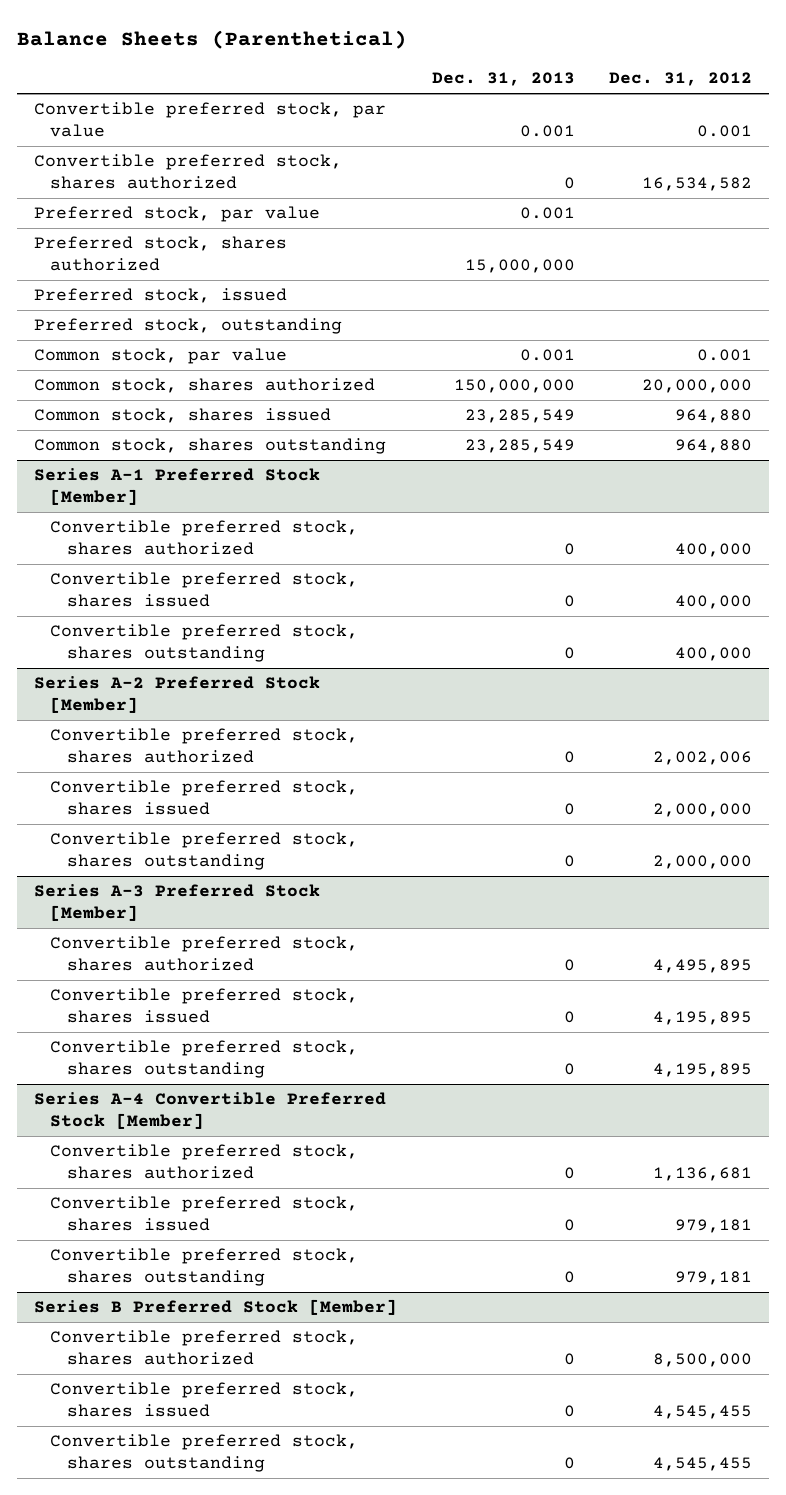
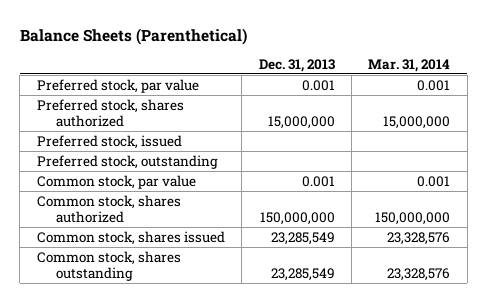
[609,72,753,87] Dec. 31, 2012 -> none
none -> [368,58,451,72] Mar. 31, 2014
[33,102,386,138] Convertible preferred stock, par value -> none
[33,154,342,190] Convertible preferred stock, shares authorized -> none
[33,468,320,506] Series A-1 Preferred Stock [Member] -> none
[50,520,359,556] Convertible preferred stock, shares authorized -> none
[50,572,359,608] Convertible preferred stock, shares issued -> none
[50,624,359,663] Convertible preferred stock, shares outstanding -> none
[33,676,320,714] Series A-2 Preferred Stock [Member] -> none
[50,728,359,764] Convertible preferred stock, shares authorized -> none
[50,780,359,816] Convertible preferred stock, shares issued -> none
[50,832,359,871] Convertible preferred stock, shares outstanding -> none
[33,884,320,922] Series A-3 Preferred Stock [Member] -> none
[50,936,359,972] Convertible preferred stock, shares authorized -> none
[50,988,359,1024] Convertible preferred stock, shares issued -> none
[50,1040,359,1079] Convertible preferred stock, shares outstanding -> none
[33,1092,386,1130] Series A-4 Convertible Preferred Stock [Member] -> none
[50,1144,359,1180] Convertible preferred stock, shares authorized -> none
[50,1196,359,1232] Convertible preferred stock, shares issued -> none
[50,1248,359,1287] Convertible preferred stock, shares outstanding -> none
[33,1299,397,1316] Series B Preferred Stock [Member] -> none
[50,1330,359,1366] Convertible preferred stock, shares authorized -> none
[50,1382,359,1418] Convertible preferred stock, shares issued -> none
[50,1434,359,1473] Convertible preferred stock, shares outstanding -> none

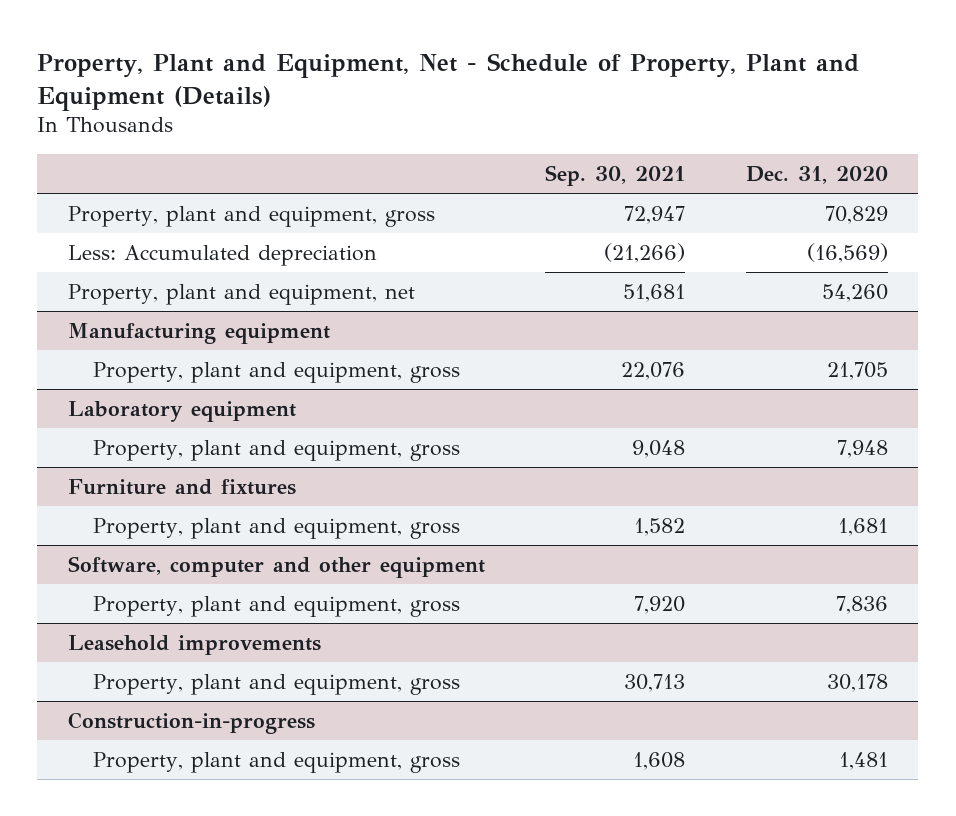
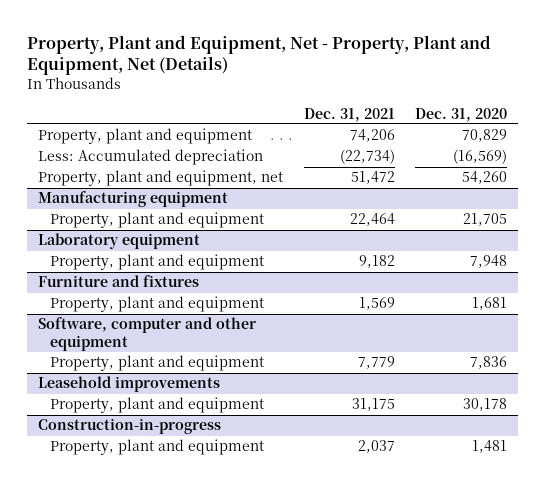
[37,52,860,111] Property, Plant and Equipment, Net - Schedule of Property, Plant and Equipment (Details) -> [27,34,492,76] Property, Plant and Equipment, Net - Property, Plant and Equipment, Net (Details)
[545,164,686,186] Sep. 30, 2021 -> none
none -> [303,107,395,122] Dec. 31, 2021
[67,206,435,228] Property, plant and equipment, gross -> [37,128,252,145] Property, plant and equipment
[92,362,460,384] Property, plant and equipment, gross -> [50,212,265,229] Property, plant and equipment
[92,440,460,462] Property, plant and equipment, gross -> [50,254,265,271] Property, plant and equipment
[92,518,460,540] Property, plant and equipment, gross -> [50,296,265,313] Property, plant and equipment
[92,596,460,618] Property, plant and equipment, gross -> [50,355,265,372] Property, plant and equipment
[92,674,460,696] Property, plant and equipment, gross -> [50,397,265,414] Property, plant and equipment
[92,752,460,774] Property, plant and equipment, gross -> [50,439,265,456] Property, plant and equipment

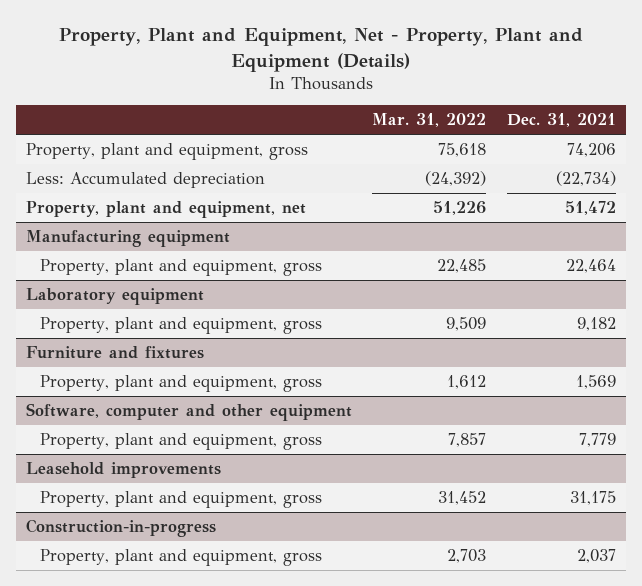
[27,34,492,76] Property, Plant and Equipment, Net - Property, Plant and Equipment, Net (Details) -> [58,28,583,72] Property, Plant and Equipment, Net - Property, Plant and Equipment (Details)
[415,107,508,122] Dec. 31, 2020 -> none
none -> [372,113,487,128] Mar. 31, 2022
[37,128,252,145] Property, plant and equipment -> [26,143,309,161] Property, plant and equipment, gross
[50,212,265,229] Property, plant and equipment -> [40,259,323,277] Property, plant and equipment, gross
[50,254,265,271] Property, plant and equipment -> [40,317,323,335] Property, plant and equipment, gross
[50,296,265,313] Property, plant and equipment -> [40,375,323,393] Property, plant and equipment, gross
[50,355,265,372] Property, plant and equipment -> [40,433,323,451] Property, plant and equipment, gross
[50,397,265,414] Property, plant and equipment -> [40,491,323,509] Property, plant and equipment, gross
[50,439,265,456] Property, plant and equipment -> [40,549,323,567] Property, plant and equipment, gross

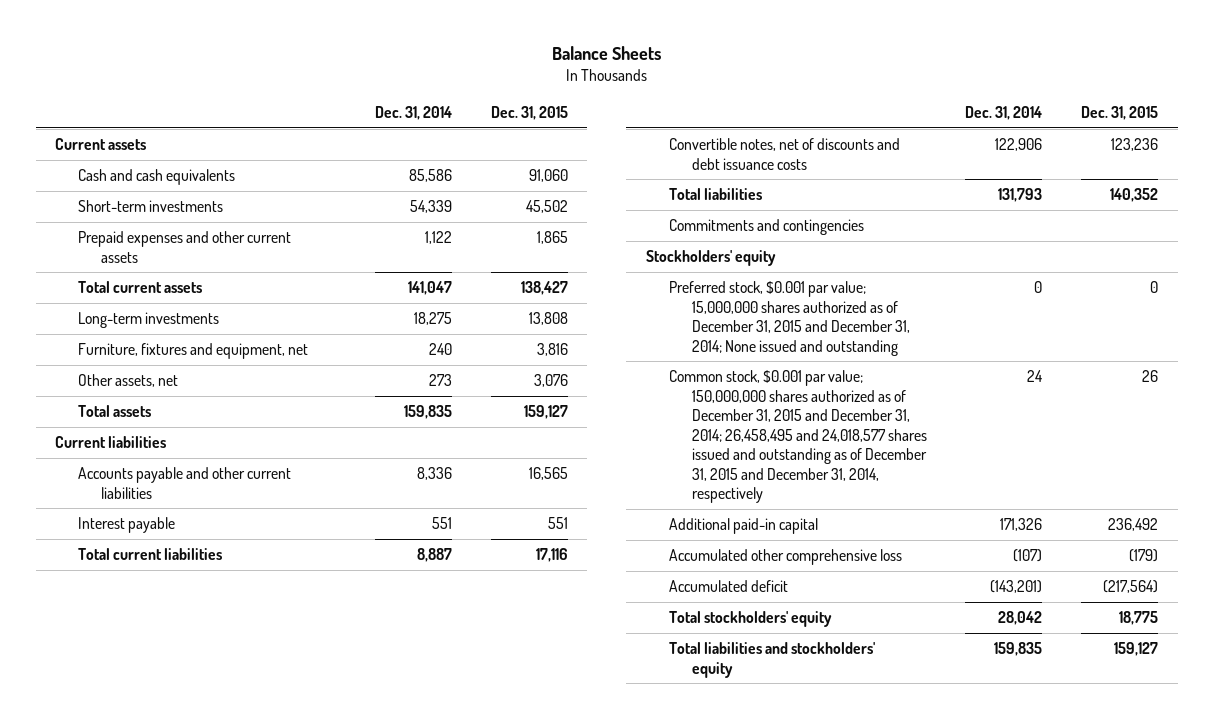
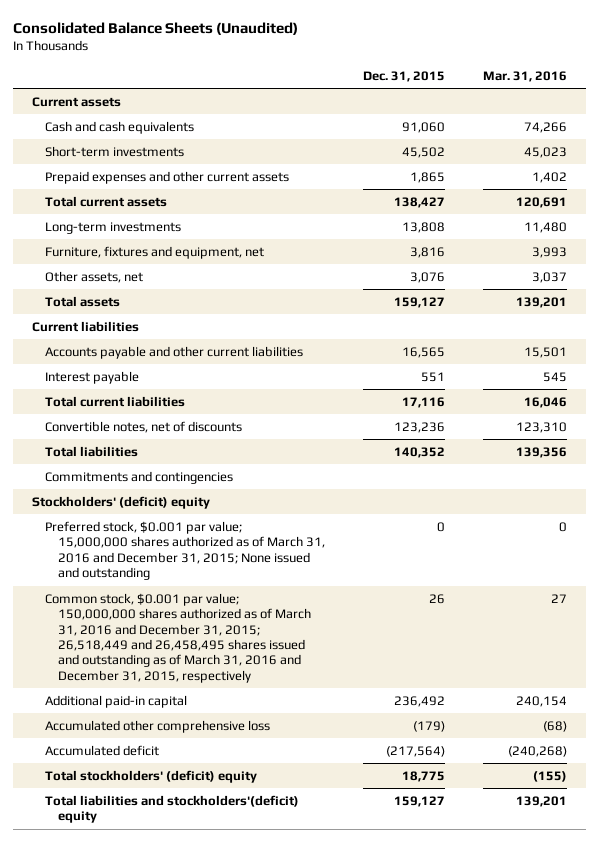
[551,45,661,60] Balance Sheets -> [12,21,298,35] Consolidated Balance Sheets (Unaudited)
[374,106,452,121] Dec. 31, 2014 -> none
none -> [483,70,568,82] Mar. 31, 2016
[668,138,900,170] Convertible notes, net of discounts and debt issuance costs -> [44,420,242,433] Convertible notes, net of discounts
[645,250,776,267] Stockholders' equity -> [31,495,210,509] Stockholders' (deficit) equity
[668,281,910,356] Preferred stock, $0.001 par value; 15,000,000 shares authorized as of December 31, 2015 and December 31, 2014; None issued and outstanding -> [44,520,325,581] Preferred stock, $0.001 par value; 15,000,000 shares authorized as of March 31, 2016 and December 31, 2015; None issued and outstanding
[668,370,927,504] Common stock, $0.001 par value; 150,000,000 shares authorized as of December 31, 2015 and December 31, 2014; 26,458,495 and 24,018,577 shares issued and outstanding as of December 31, 2015 and December 31, 2014, respectively -> [44,592,311,683] Common stock, $0.001 par value; 150,000,000 shares authorized as of March 31, 2016 and December 31, 2015; 26,518,449 and 26,458,495 shares issued and outstanding as of March 31, 2016 and December 31, 2015, respectively
[668,611,832,628] Total stockholders' equity -> [44,769,257,783] Total stockholders' (deficit) equity
[668,642,875,678] Total liabilities and stockholders' equity -> [44,794,299,824] Total liabilities and stockholders'(deficit) equity

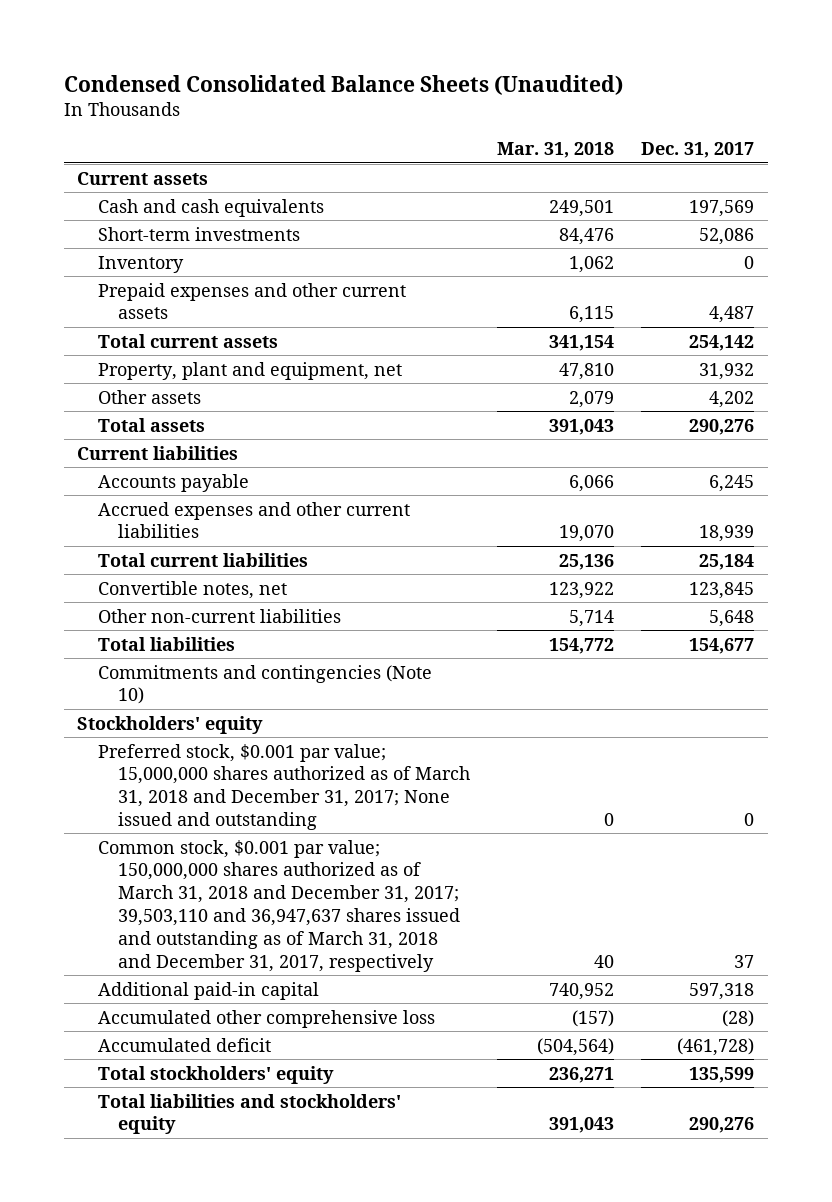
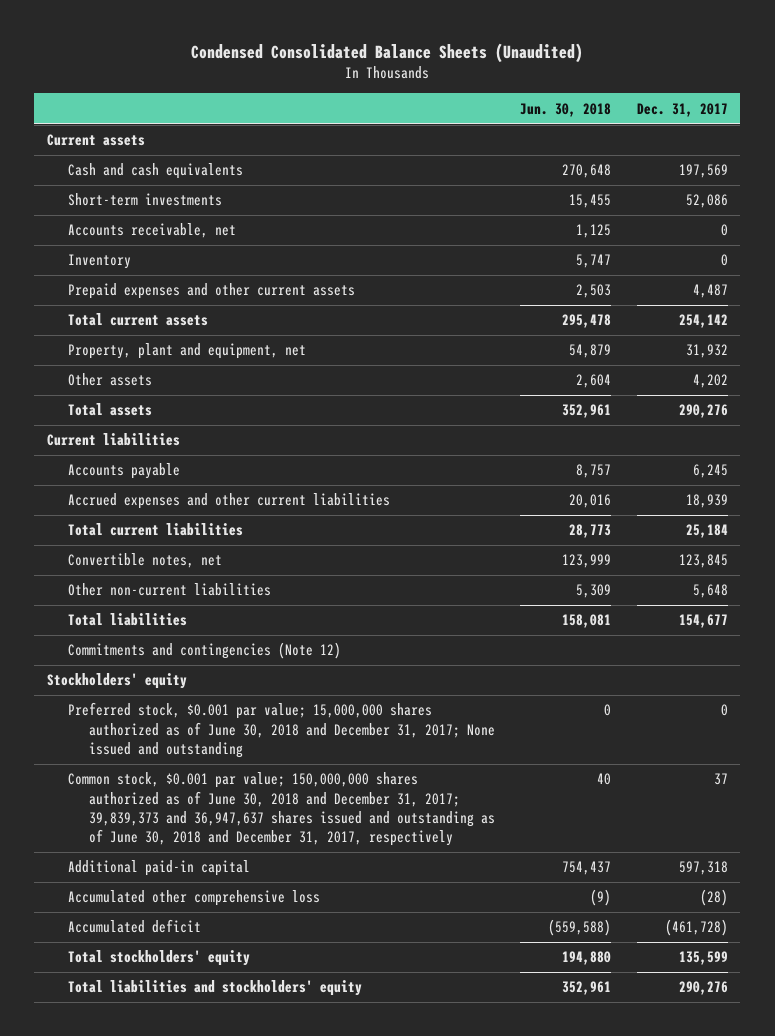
[497,142,615,159] Mar. 31, 2018 -> none
none -> [520,102,612,117] Jun. 30, 2018
none -> [68,223,237,239] Accounts receivable, net
[97,664,432,705] Commitments and contingencies (Note 10) -> [68,642,342,660] Commitments and contingencies (Note 12)
[97,743,471,830] Preferred stock, $0.001 par value; 15,000,000 shares authorized as of March 31, 2018 and December 31, 2017; None issued and outstanding -> [68,702,496,758] Preferred stock, $0.001 par value; 15,000,000 shares authorized as of June 30, 2018 and December 31, 2017; None issued and outstanding
[97,839,461,972] Common stock, $0.001 par value; 150,000,000 shares authorized as of March 31, 2018 and December 31, 2017; 39,503,110 and 36,947,637 shares issued and outstanding as of March 31, 2018 and December 31, 2017, respectively -> [68,772,496,846] Common stock, $0.001 par value; 150,000,000 shares authorized as of June 30, 2018 and December 31, 2017; 39,839,373 and 36,947,637 shares issued and outstanding as of June 30, 2018 and December 31, 2017, respectively

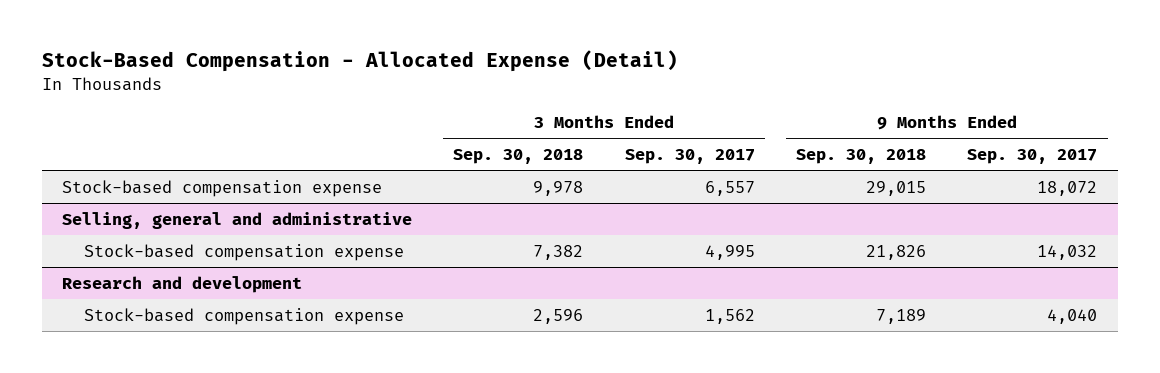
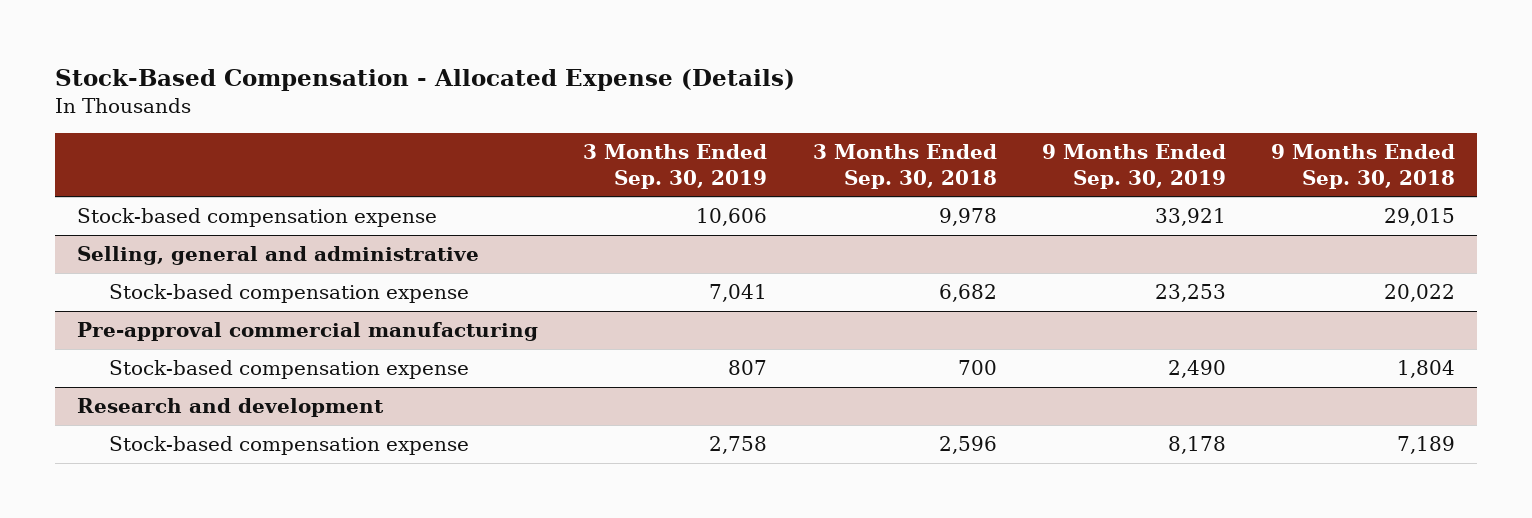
[41,50,678,73] Stock-Based Compensation - Allocated Expense (Detail) -> [54,68,795,91] Stock-Based Compensation - Allocated Expense (Details)
[624,149,755,165] Sep. 30, 2017 -> none
[967,149,1098,165] Sep. 30, 2017 -> none
none -> [583,144,768,189] 3 Months Ended Sep. 30, 2019
none -> [1041,144,1226,189] 9 Months Ended Sep. 30, 2019
[533,244,584,260] 7,382 -> [938,284,997,303] 6,682
[866,244,927,260] 21,826 -> [1383,284,1455,303] 20,022
none -> [77,322,539,342] Pre-approval commercial manufacturing
none -> [108,360,469,380] Stock-based compensation expense

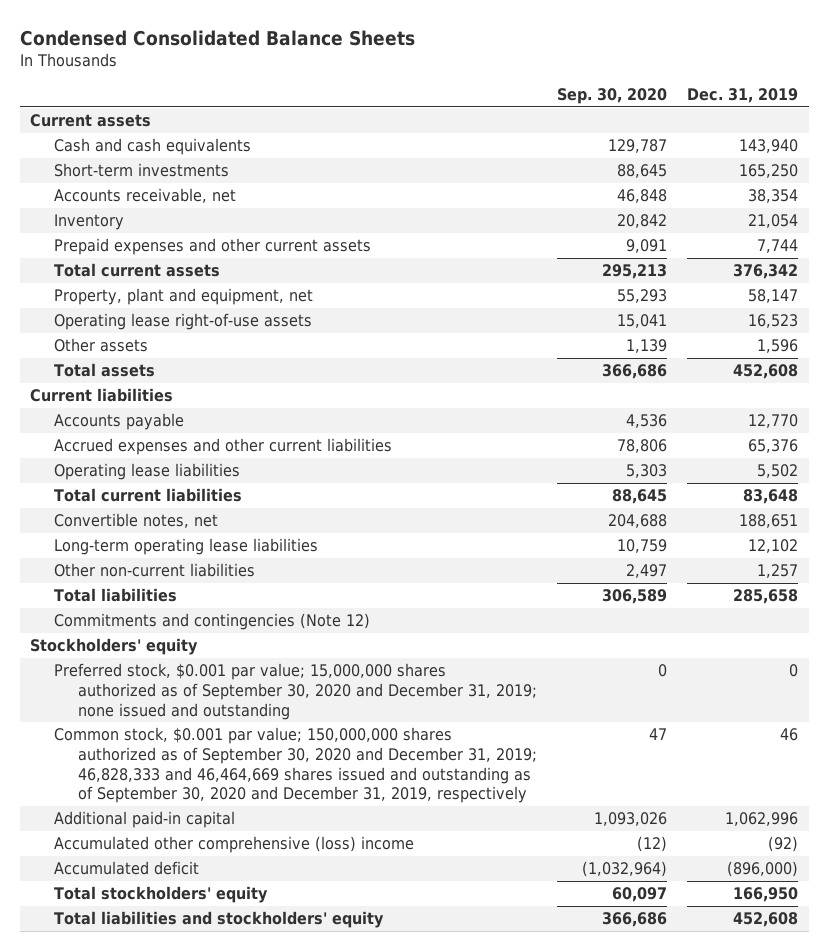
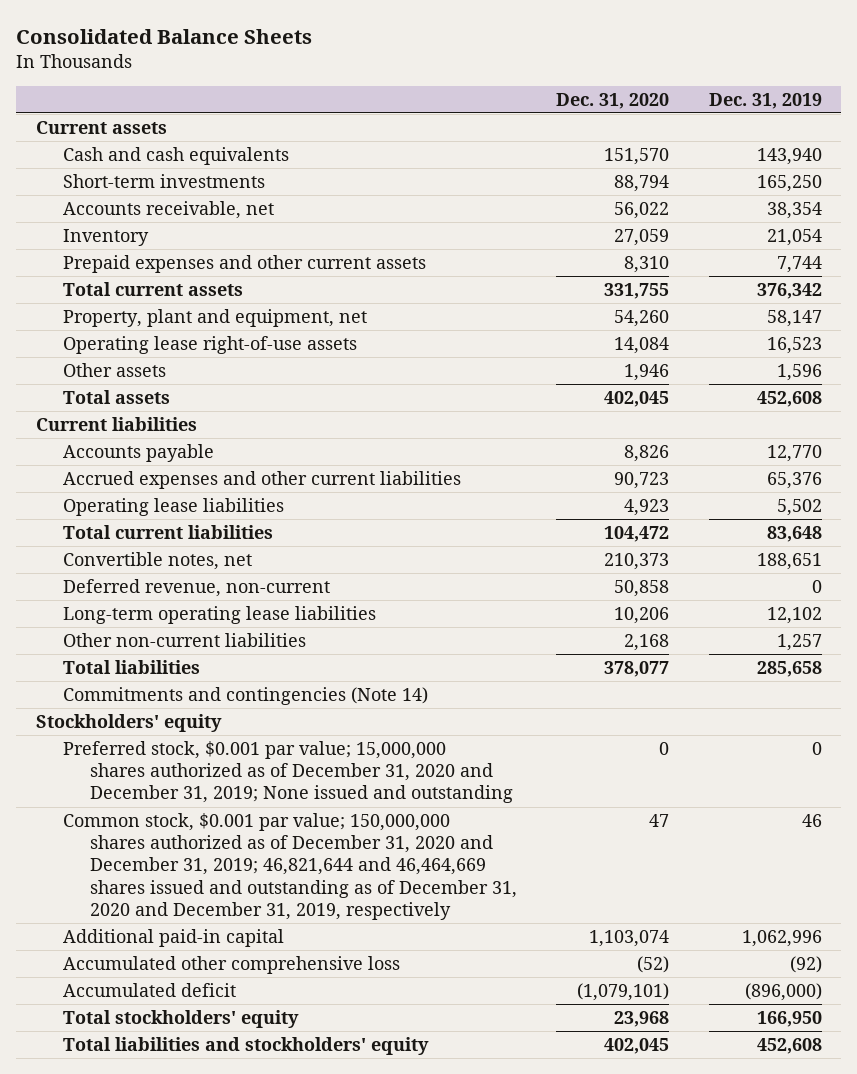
[20,29,416,46] Condensed Consolidated Balance Sheets -> [16,28,313,44] Consolidated Balance Sheets
[557,88,668,105] Sep. 30, 2020 -> none
none -> [556,92,670,109] Dec. 31, 2020
none -> [62,579,330,598] Deferred revenue, non-current
[54,613,371,631] Commitments and contingencies (Note 12) -> [62,687,428,706] Commitments and contingencies (Note 14)
[54,663,537,720] Preferred stock, $0.001 par value; 15,000,000 shares authorized as of September 30, 2020 and December 31, 2019; none issued and outstanding -> [62,741,514,804] Preferred stock, $0.001 par value; 15,000,000 shares authorized as of December 31, 2020 and December 31, 2019; None issued and outstanding
[54,727,537,804] Common stock, $0.001 par value; 150,000,000 shares authorized as of September 30, 2020 and December 31, 2019; 46,828,333 and 46,464,669 shares issued and outstanding as of September 30, 2020 and December 31, 2019, respectively -> [62,813,518,920] Common stock, $0.001 par value; 150,000,000 shares authorized as of December 31, 2020 and December 31, 2019; 46,821,644 and 46,464,669 shares issued and outstanding as of December 31, 2020 and December 31, 2019, respectively
[54,836,415,854] Accumulated other comprehensive (loss) income -> [62,956,400,975] Accumulated other comprehensive loss

